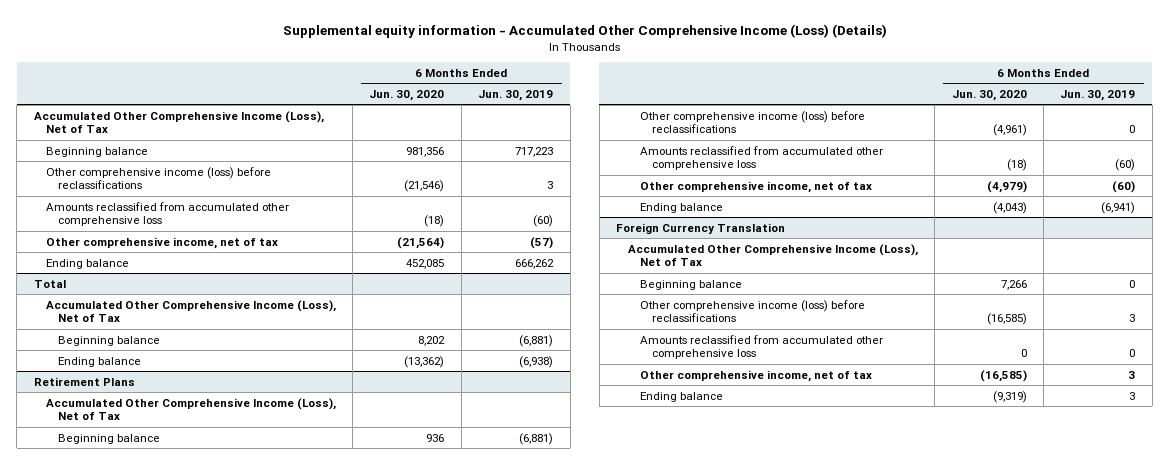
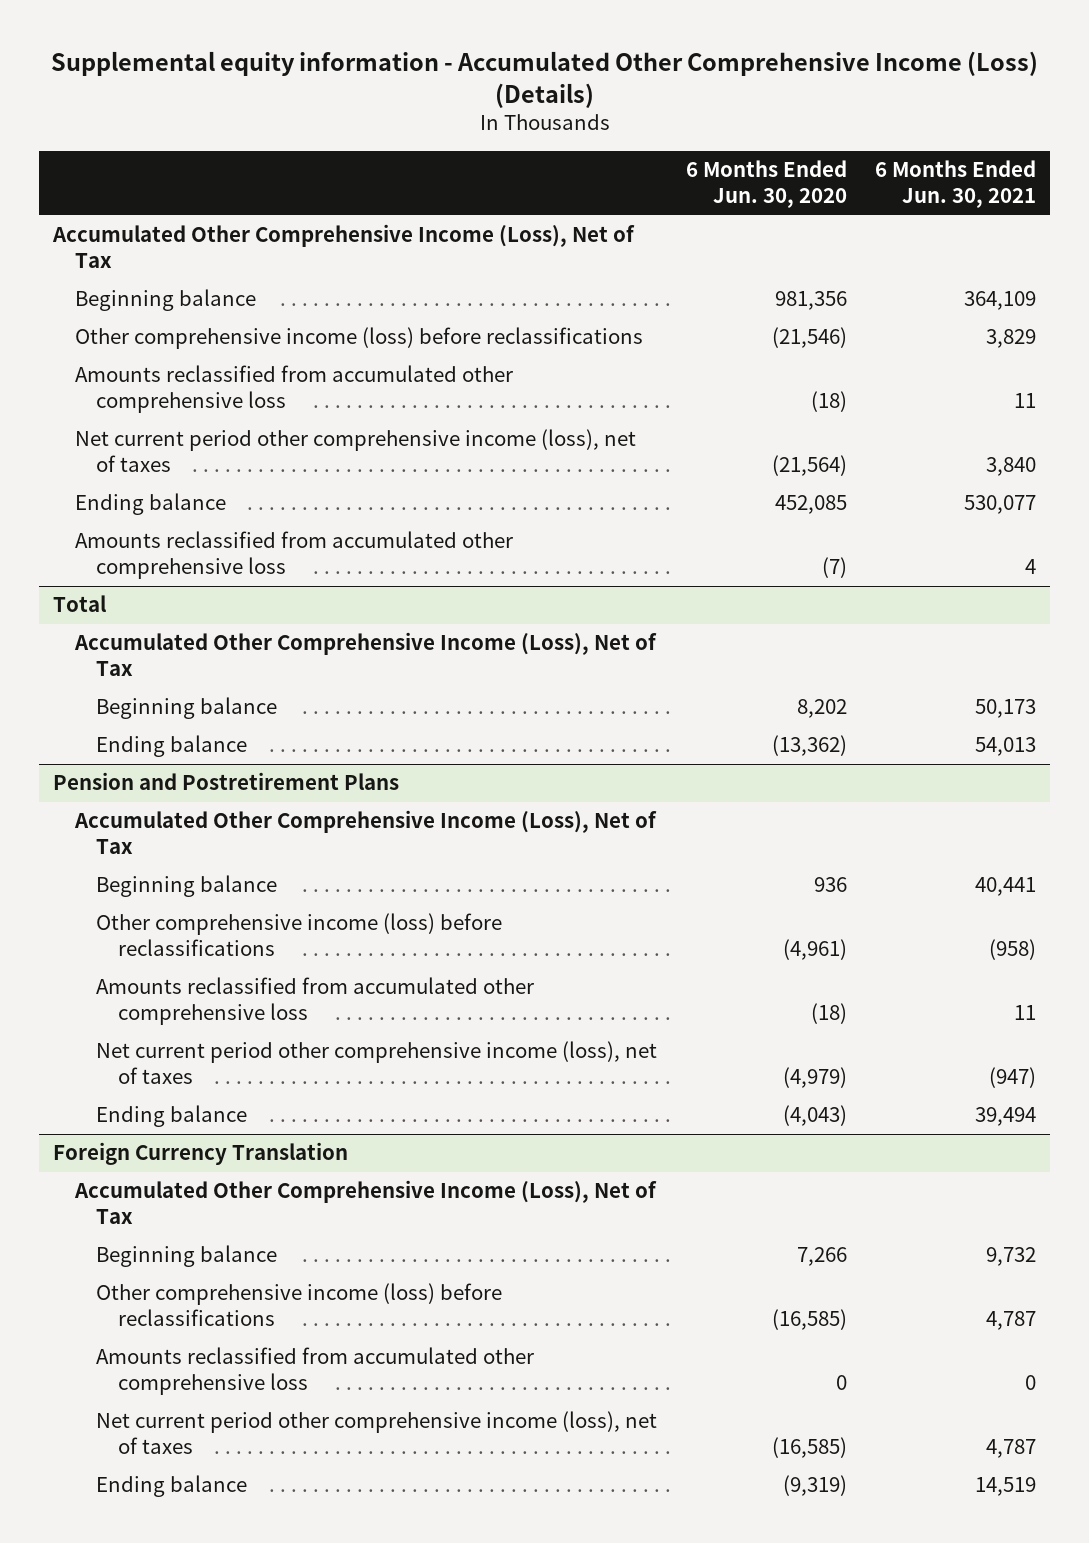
[478,89,554,101] Jun. 30, 2019 -> none
none -> [874,160,1036,209] 6 Months Ended Jun. 30, 2021
[45,236,278,249] Other comprehensive income, net of tax -> [74,429,636,473] Net current period other comprehensive income (loss), net of taxes
none -> [74,531,513,580] Amounts reclassified from accumulated other comprehensive loss
[33,376,135,386] Retirement Plans -> [53,772,400,791] Pension and Postretirement Plans
[639,180,872,193] Other comprehensive income, net of tax -> [96,1041,658,1085] Net current period other comprehensive income (loss), net of taxes
[639,369,872,382] Other comprehensive income, net of tax -> [96,1411,658,1455] Net current period other comprehensive income (loss), net of taxes

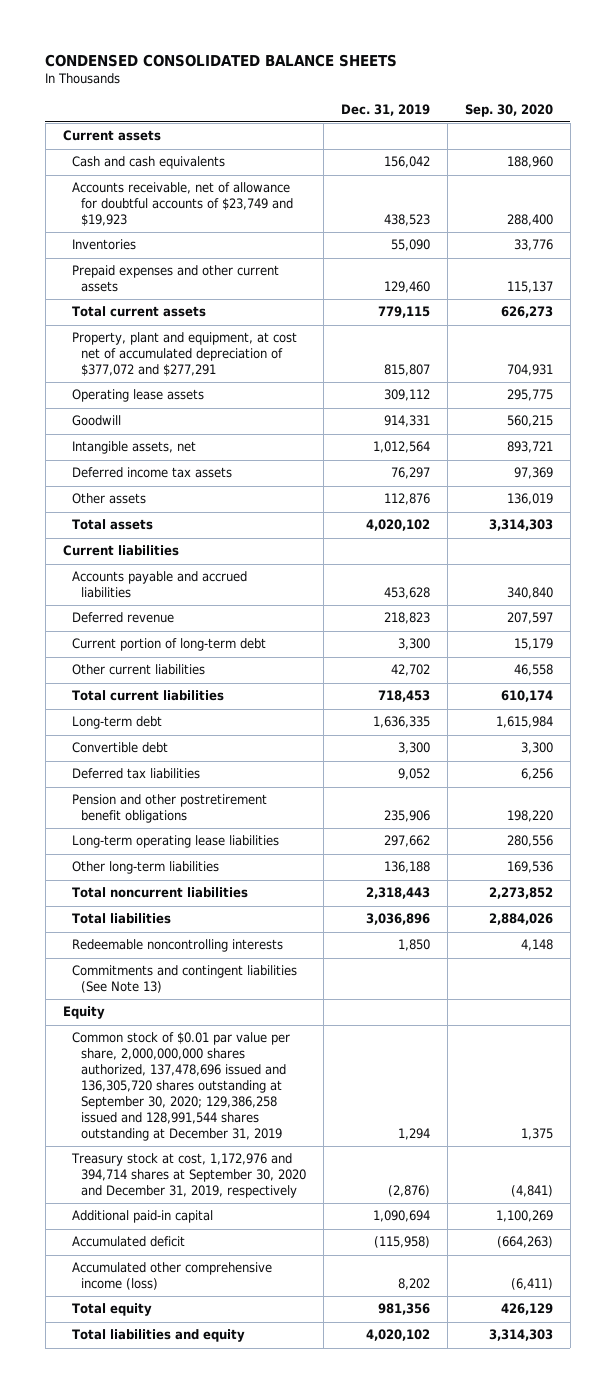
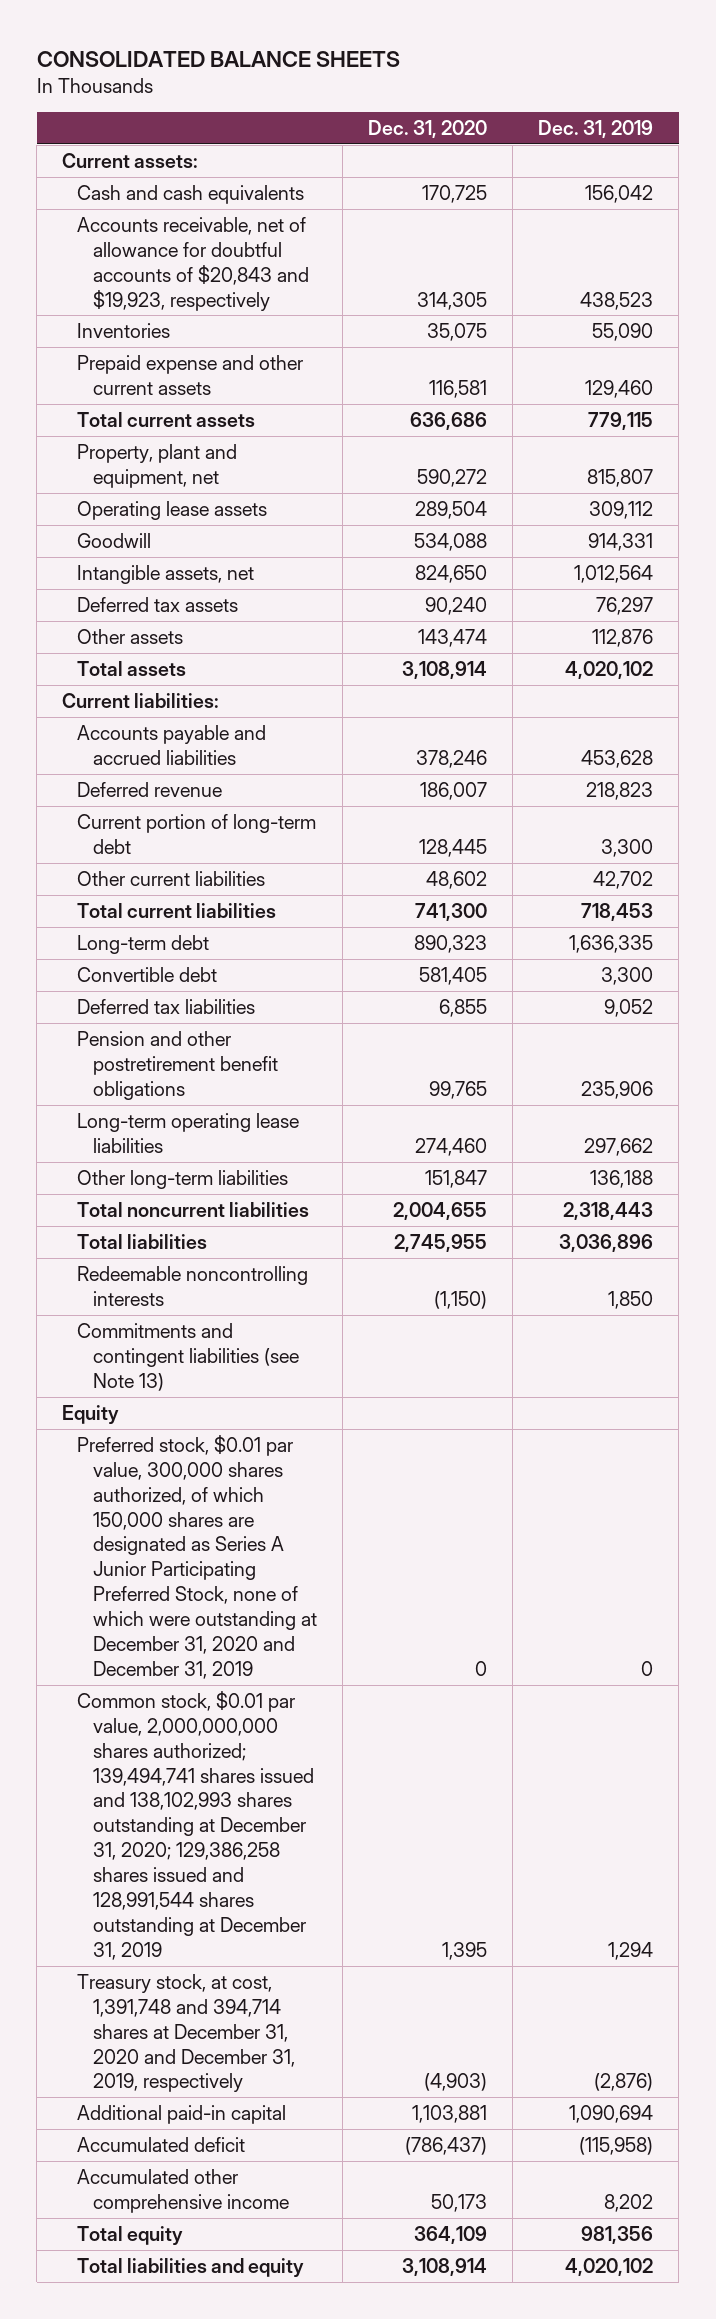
[45,53,398,67] CONDENSED CONSOLIDATED BALANCE SHEETS -> [36,50,400,67] CONSOLIDATED BALANCE SHEETS
[464,103,553,117] Sep. 30, 2020 -> none
none -> [367,119,487,138] Dec. 31, 2020
[62,130,161,142] Current assets -> [62,152,199,168] Current assets:
[71,182,294,227] Accounts receivable, net of allowance for doubtful accounts of $23,749 and $19,923 -> [77,216,309,311] Accounts receivable, net of allowance for doubtful accounts of $20,843 and $19,923, respectively
[71,265,279,293] Prepaid expenses and other current assets -> [77,354,304,395] Prepaid expense and other current assets
[71,332,297,377] Property, plant and equipment, at cost net of accumulated depreciation of $377,072 and $277,291 -> [77,443,238,488] Property, plant and equipment, net
[71,467,232,479] Deferred income tax assets -> [77,596,239,612] Deferred tax assets
[62,545,179,557] Current liabilities -> [62,692,220,708] Current liabilities:
[71,965,297,994] Commitments and contingent liabilities (See Note 13) -> [77,1322,299,1391] Commitments and contingent liabilities (see Note 13)
none -> [77,1434,317,1679] Preferred stock, $0.01 par value, 300,000 shares authorized, of which 150,000 shares are designated as Series A Junior Participating Preferred Stock, none of which were outstanding at December 31, 2020 and December 31, 2019
[71,1032,290,1142] Common stock of $0.01 par value per share, 2,000,000,000 shares authorized, 137,478,696 issued and 136,305,720 shares outstanding at September 30, 2020; 129,386,258 issued and 128,991,544 shares outstanding at December 31, 2019 -> [77,1690,314,1960] Common stock, $0.01 par value, 2,000,000,000 shares authorized; 139,494,741 shares issued and 138,102,993 shares outstanding at December 31, 2020; 129,386,258 shares issued and 128,991,544 shares outstanding at December 31, 2019
[70,1153,307,1199] Treasury stock at cost, 1,172,976 and 394,714 shares at September 30, 2020 and December 31, 2019, respectively -> [77,1973,295,2093] Treasury stock, at cost, 1,391,748 and 394,714 shares at December 31, 2020 and December 31, 2019, respectively
[71,1262,272,1291] Accumulated other comprehensive income (loss) -> [77,2168,289,2213] Accumulated other comprehensive income

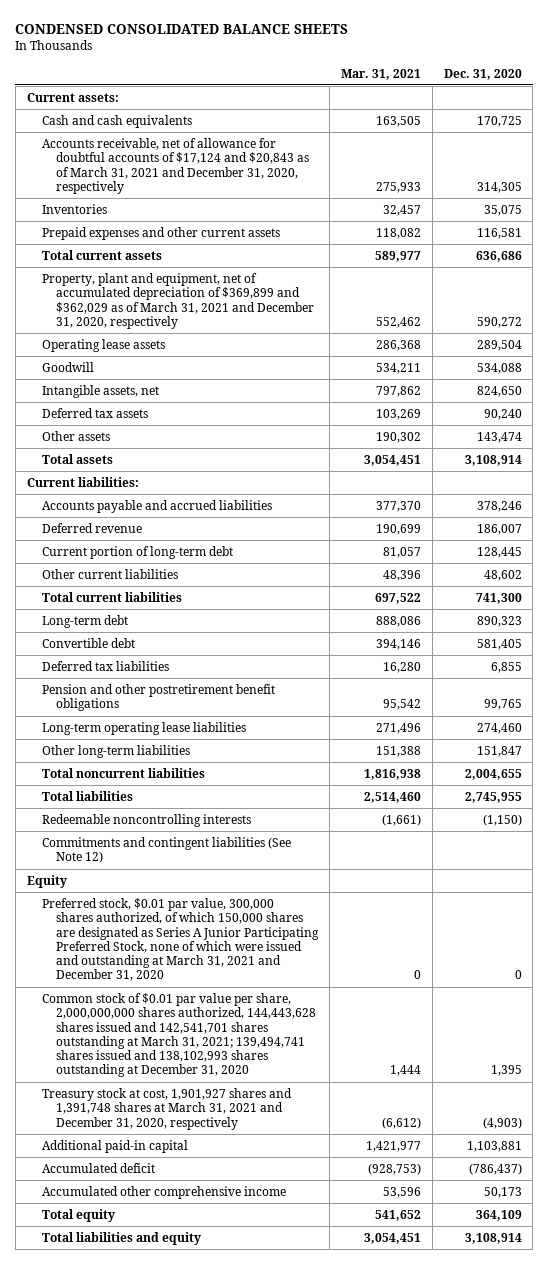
[36,50,400,67] CONSOLIDATED BALANCE SHEETS -> [15,23,349,34] CONDENSED CONSOLIDATED BALANCE SHEETS
[538,119,654,138] Dec. 31, 2019 -> none
none -> [340,68,421,80] Mar. 31, 2021
[77,216,309,311] Accounts receivable, net of allowance for doubtful accounts of $20,843 and $19,923, respectively -> [41,137,310,194] Accounts receivable, net of allowance for doubtful accounts of $17,124 and $20,843 as of March 31, 2021 and December 31, 2020, respectively
[77,354,304,395] Prepaid expense and other current assets -> [41,226,280,240] Prepaid expenses and other current assets
[77,443,238,488] Property, plant and equipment, net -> [41,272,315,329] Property, plant and equipment, net of accumulated depreciation of $369,899 and $362,029 as of March 31, 2021 and December 31, 2020, respectively
[77,1322,299,1391] Commitments and contingent liabilities (see Note 13) -> [41,836,291,864] Commitments and contingent liabilities (See Note 12)
[77,1434,317,1679] Preferred stock, $0.01 par value, 300,000 shares authorized, of which 150,000 shares are designated as Series A Junior Participating Preferred Stock, none of which were outstanding at December 31, 2020 and December 31, 2019 -> [41,897,320,982] Preferred stock, $0.01 par value, 300,000 shares authorized, of which 150,000 shares are designated as Series A Junior Participating Preferred Stock, none of which were issued and outstanding at March 31, 2021 and December 31, 2020
[77,1690,314,1960] Common stock, $0.01 par value, 2,000,000,000 shares authorized; 139,494,741 shares issued and 138,102,993 shares outstanding at December 31, 2020; 129,386,258 shares issued and 128,991,544 shares outstanding at December 31, 2019 -> [41,992,317,1078] Common stock of $0.01 par value per share, 2,000,000,000 shares authorized, 144,443,628 shares issued and 142,541,701 shares outstanding at March 31, 2021; 139,494,741 shares issued and 138,102,993 shares outstanding at December 31, 2020
[77,1973,295,2093] Treasury stock, at cost, 1,391,748 and 394,714 shares at December 31, 2020 and December 31, 2019, respectively -> [41,1087,292,1130] Treasury stock at cost, 1,901,927 shares and 1,391,748 shares at March 31, 2021 and December 31, 2020, respectively

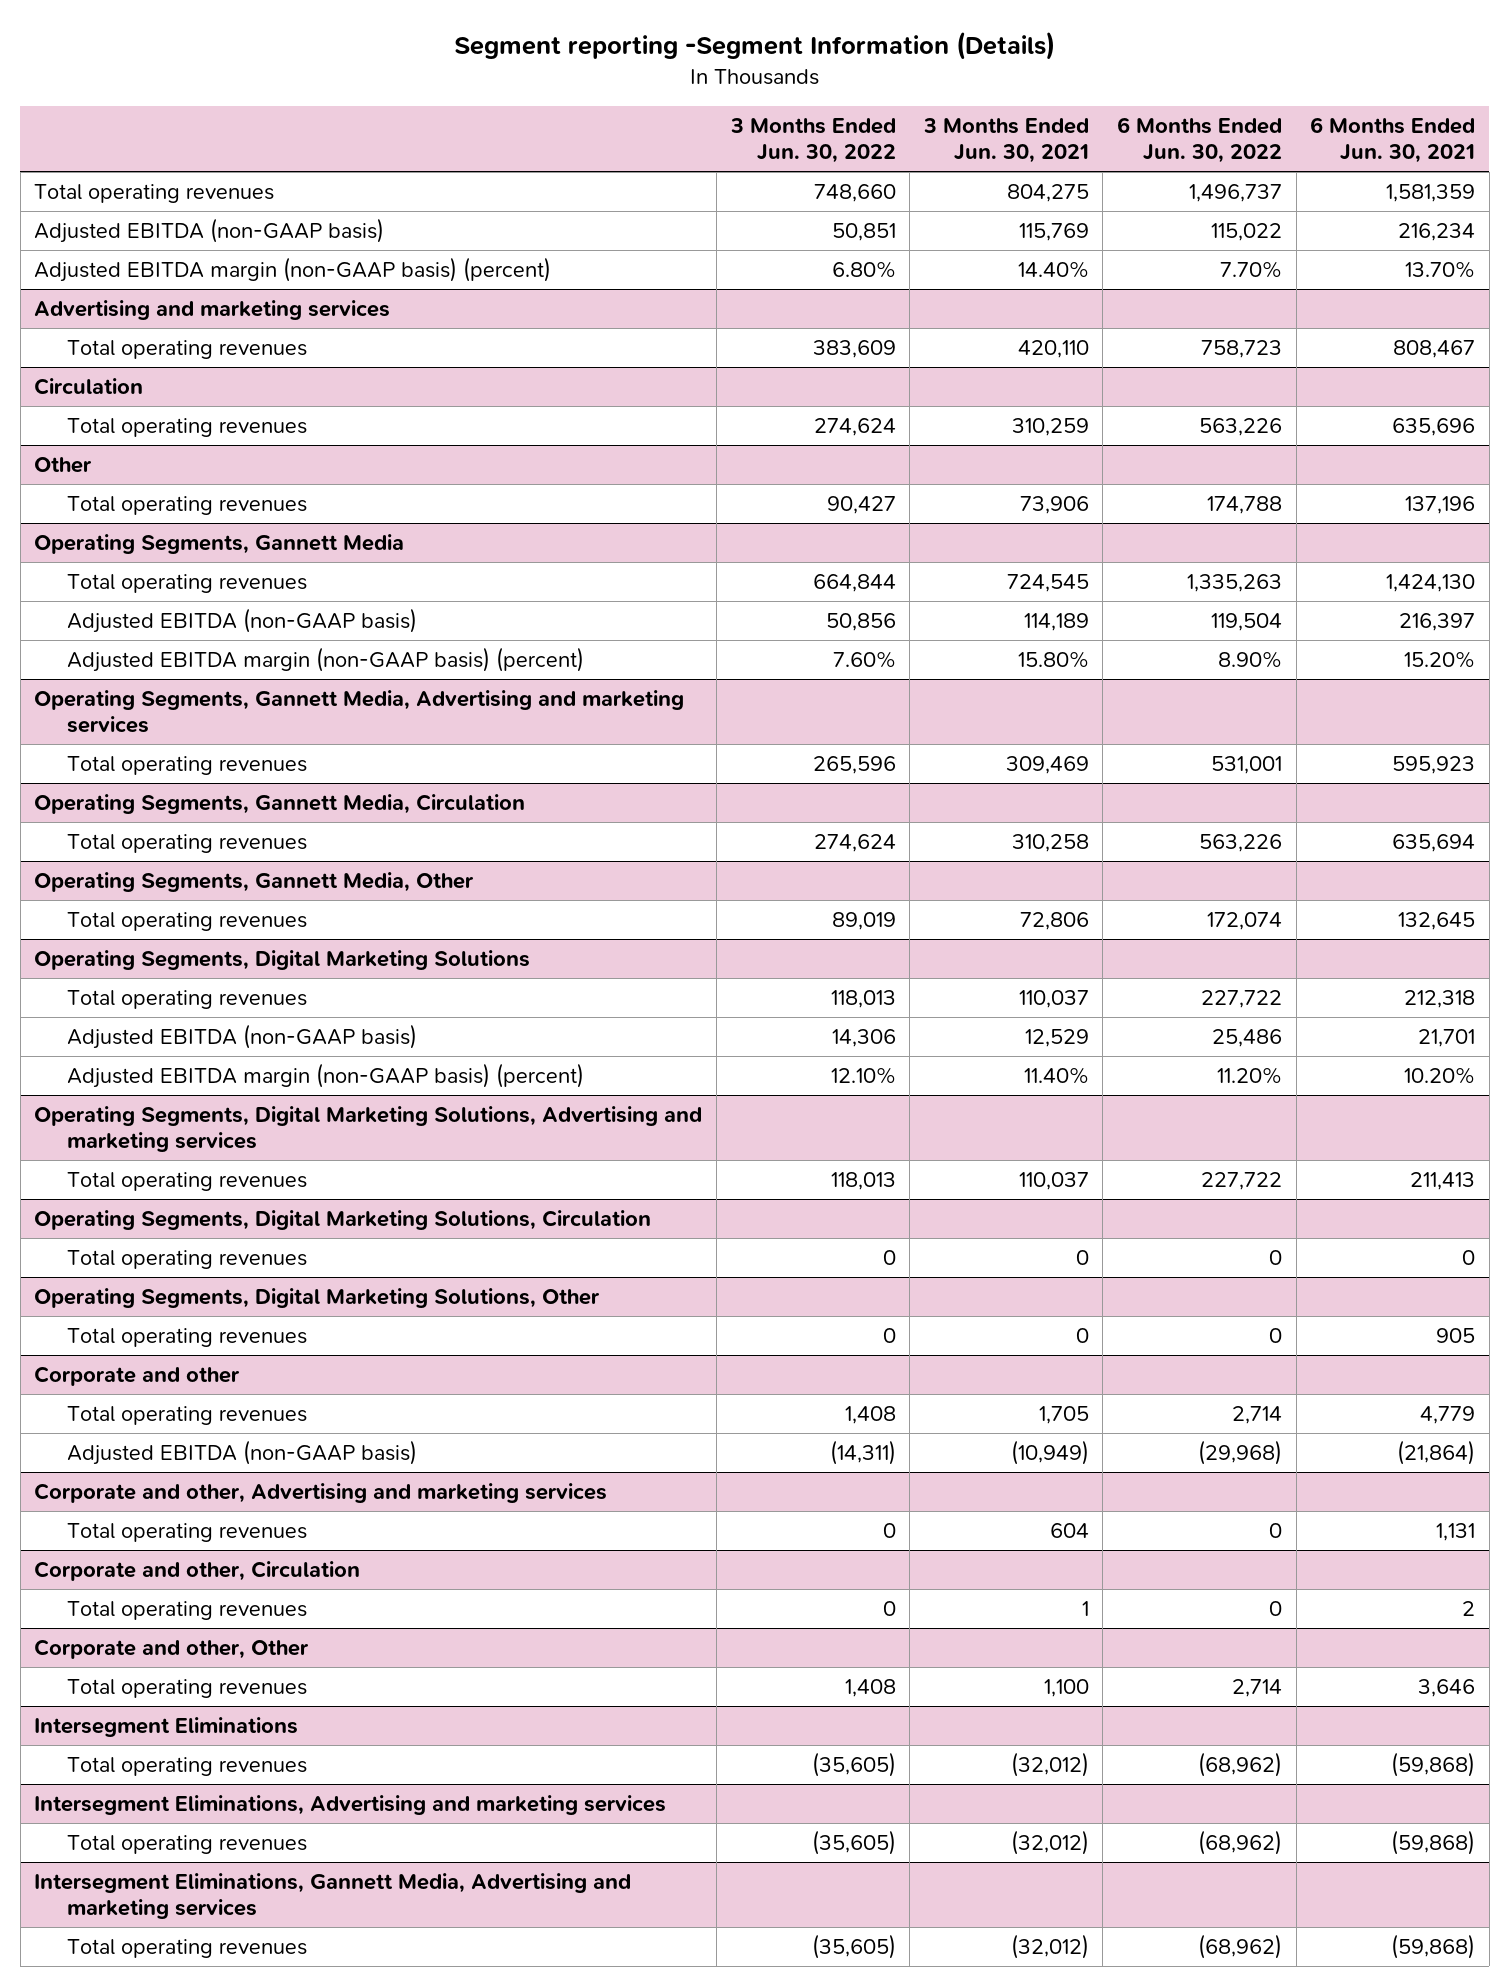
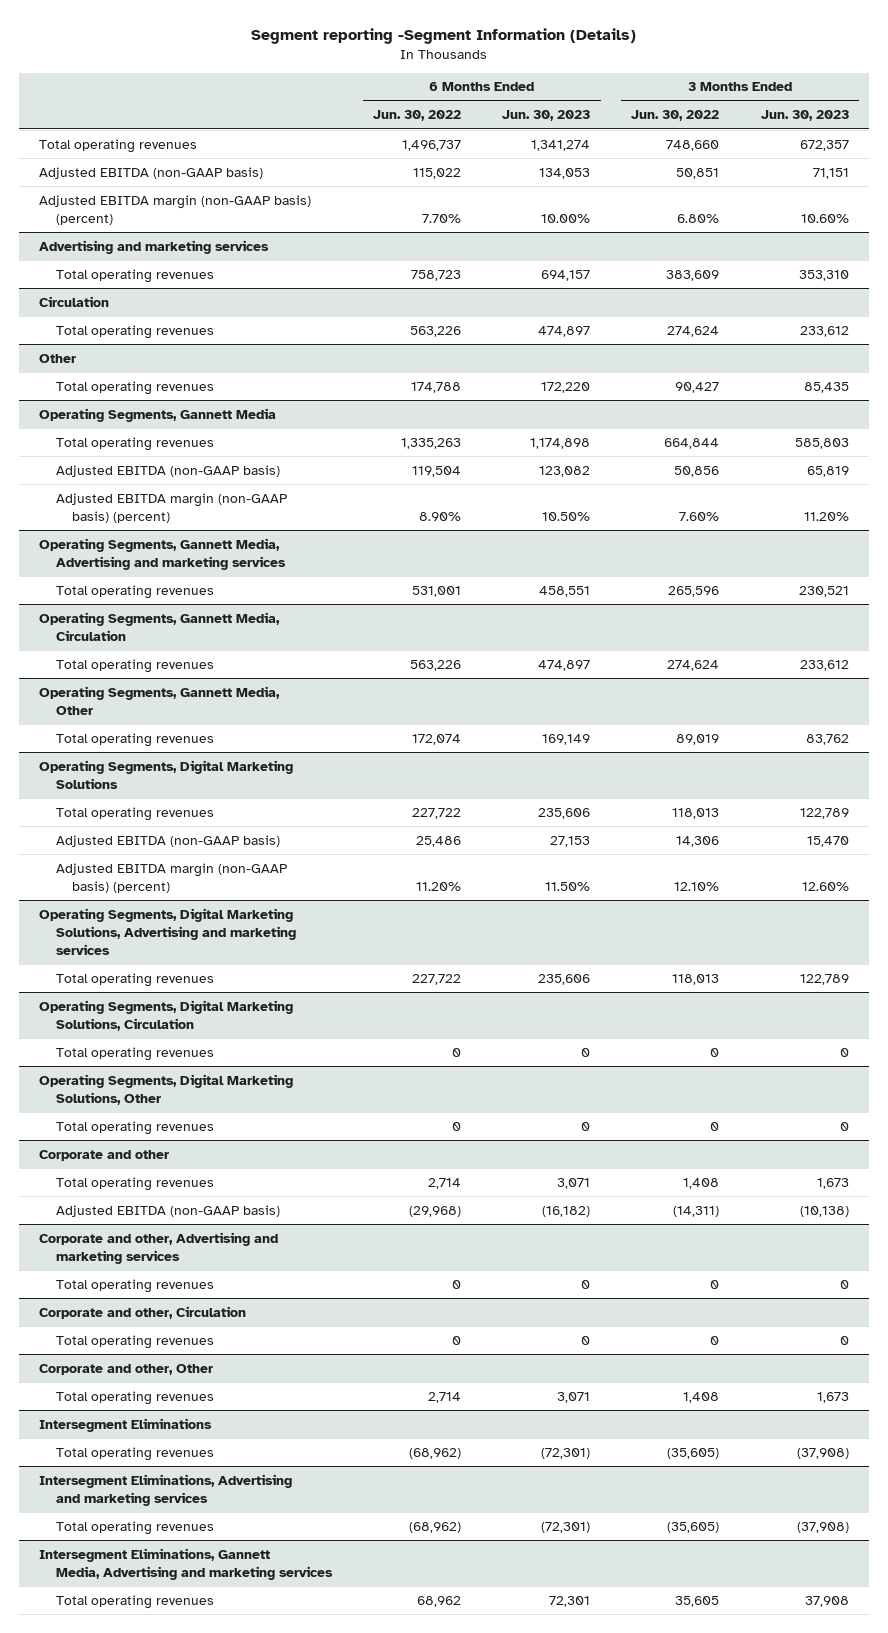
[922,117,1089,164] 3 Months Ended Jun. 30, 2021 -> none
[1310,116,1476,164] 6 Months Ended Jun. 30, 2021 -> none
none -> [502,110,591,122] Jun. 30, 2023
none -> [760,110,849,122] Jun. 30, 2023
[811,1934,896,1960] (35,605) -> [675,1595,720,1607] 35,605
[1197,1934,1282,1960] (68,962) -> [417,1595,462,1607] 68,962

